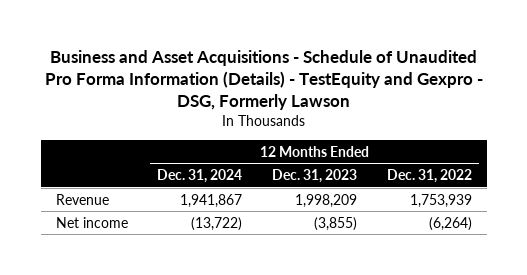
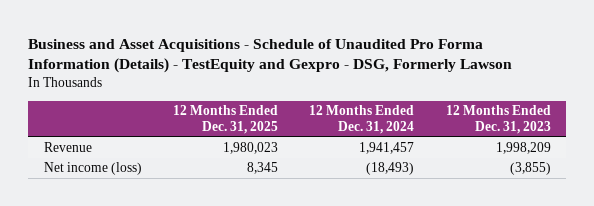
[386,169,472,184] Dec. 31, 2022 -> none
none -> [172,105,278,134] 12 Months Ended Dec. 31, 2025
[180,193,243,208] 1,941,867 -> [359,142,415,155] 1,941,457
[55,216,128,228] Net income -> [43,162,142,176] Net income (loss)
[191,216,243,231] (13,722) -> [366,162,415,176] (18,493)

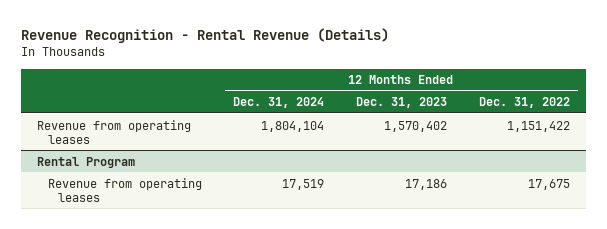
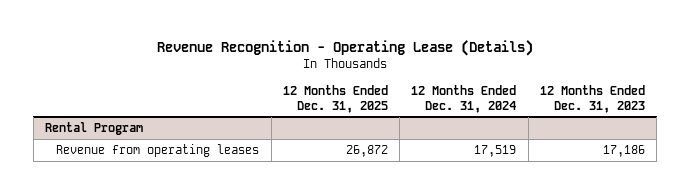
[21,28,390,44] Revenue Recognition - Rental Revenue (Details) -> [156,39,533,56] Revenue Recognition - Operating Lease (Details)
[478,97,570,109] Dec. 31, 2022 -> none
none -> [282,84,388,113] 12 Months Ended Dec. 31, 2025
[37,119,192,144] Revenue from operating leases -> none

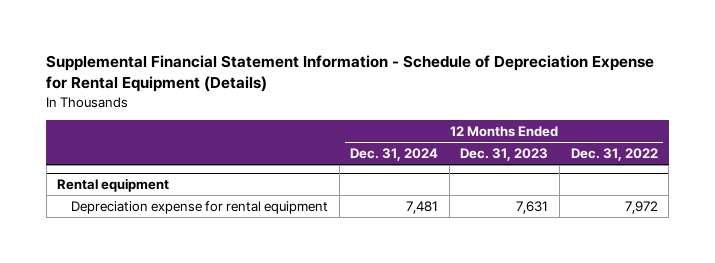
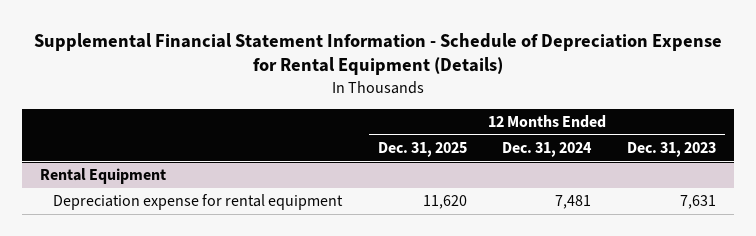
[570,147,658,161] Dec. 31, 2022 -> none
none -> [377,142,467,158] Dec. 31, 2025
[57,178,170,193] Rental equipment -> [39,168,166,185] Rental Equipment

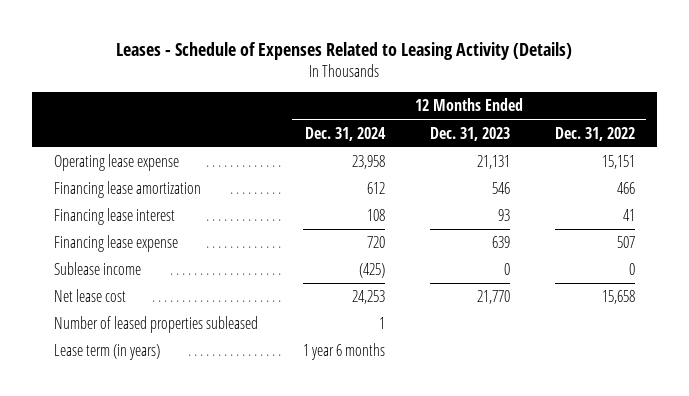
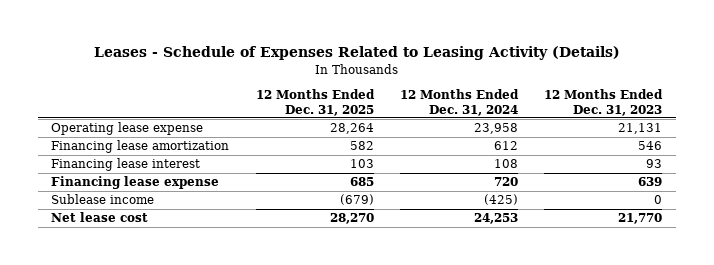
[554,126,635,141] Dec. 31, 2022 -> none
none -> [255,89,375,116] 12 Months Ended Dec. 31, 2025
[54,316,259,334] Number of leased properties subleased -> none
[54,344,161,361] Lease term (in years) -> none

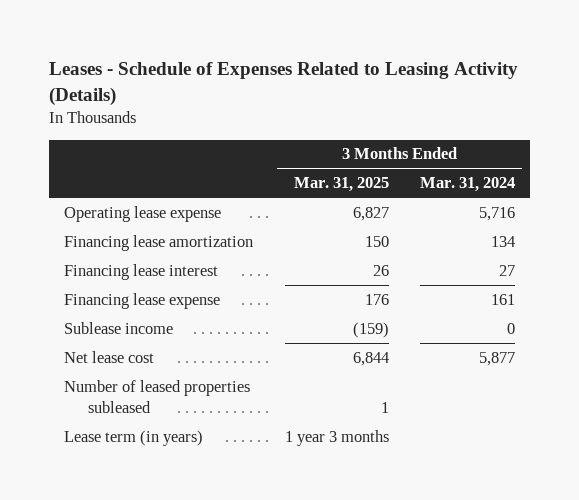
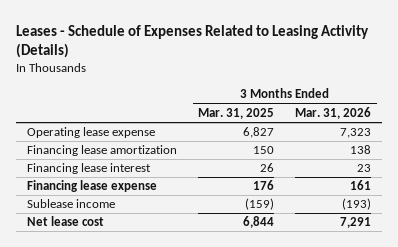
[419,177,515,193] Mar. 31, 2024 -> none
none -> [295,106,372,119] Mar. 31, 2026
[64,379,251,414] Number of leased properties subleased -> none
[64,429,204,446] Lease term (in years) -> none

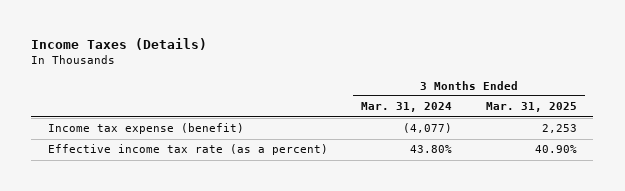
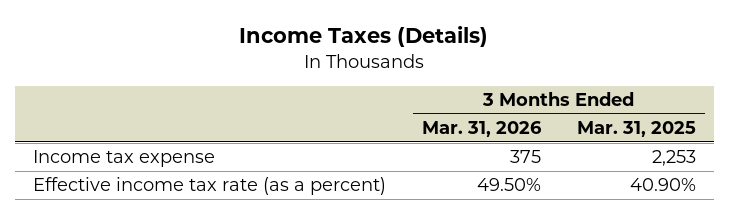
[361,102,453,113] Mar. 31, 2024 -> none
none -> [421,121,542,138] Mar. 31, 2026
[48,123,245,135] Income tax expense (benefit) -> [33,150,216,168] Income tax expense

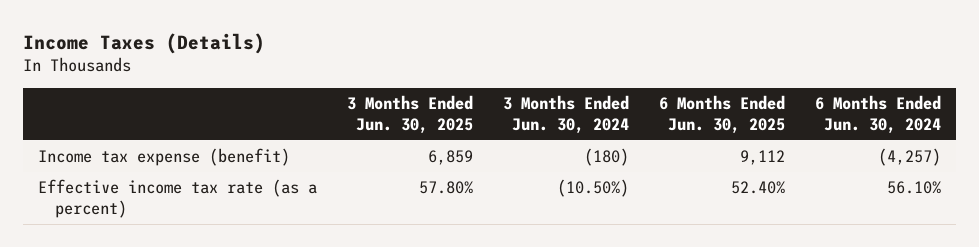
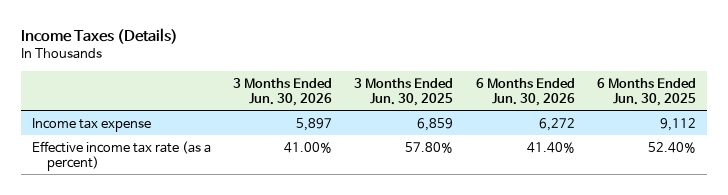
[502,95,629,134] 3 Months Ended Jun. 30, 2024 -> none
[814,95,941,134] 6 Months Ended Jun. 30, 2024 -> none
none -> [233,77,333,106] 3 Months Ended Jun. 30, 2026
none -> [475,77,575,106] 6 Months Ended Jun. 30, 2026
[38,148,291,167] Income tax expense (benefit) -> [32,117,152,132] Income tax expense

